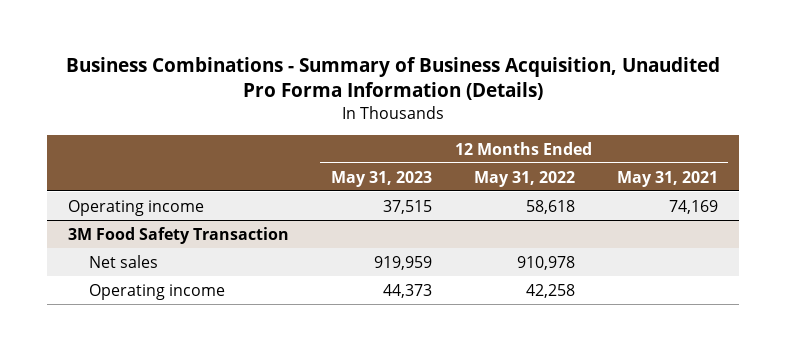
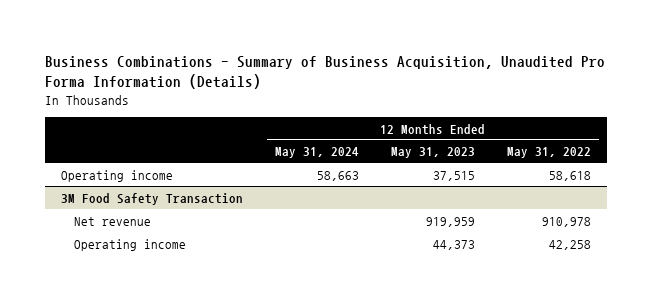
[616,170,718,187] May 31, 2021 -> none
none -> [274,147,359,159] May 31, 2024
[89,254,159,268] Net sales -> [74,216,152,226] Net revenue

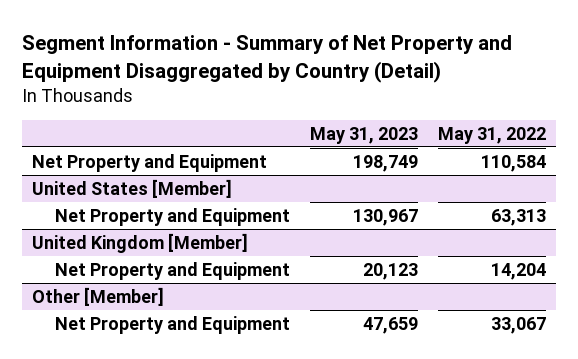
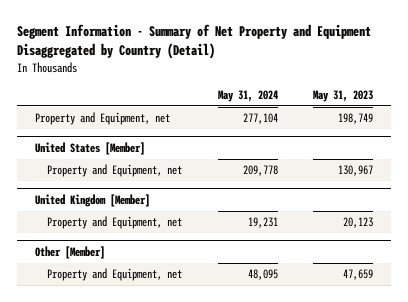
[438,126,547,144] May 31, 2022 -> none
none -> [217,90,278,103] May 31, 2024
[32,153,268,172] Net Property and Equipment -> [34,112,170,126] Property and Equipment, net
[54,207,290,226] Net Property and Equipment -> [47,164,183,178] Property and Equipment, net
[54,261,290,280] Net Property and Equipment -> [47,216,183,230] Property and Equipment, net
[54,315,290,334] Net Property and Equipment -> [47,268,183,282] Property and Equipment, net

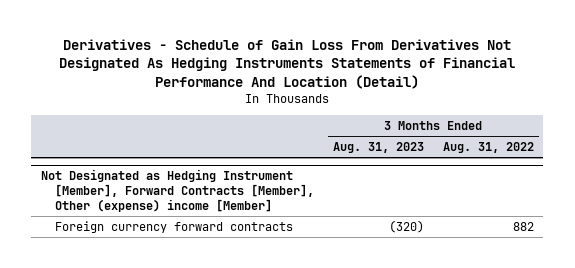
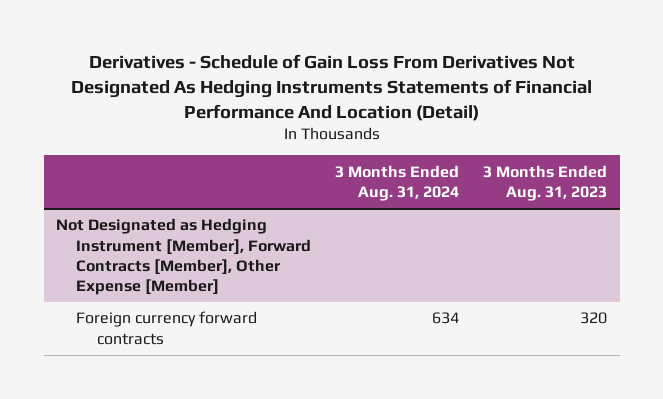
[442,142,534,154] Aug. 31, 2022 -> none
none -> [335,164,460,201] 3 Months Ended Aug. 31, 2024
[40,169,314,212] Not Designated as Hedging Instrument [Member], Forward Contracts [Member], Other (expense) income [Member] -> [55,218,312,296] Not Designated as Hedging Instrument [Member], Forward Contracts [Member], Other Expense [Member]
[388,219,424,233] (320) -> [580,312,608,325] 320

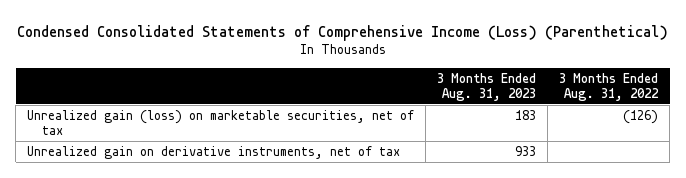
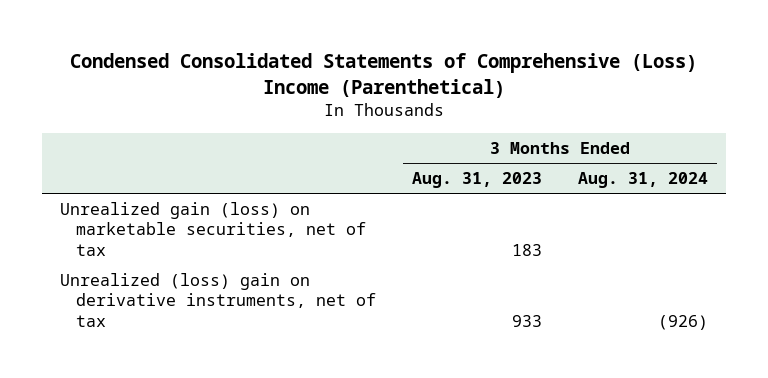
[16,24,668,41] Condensed Consolidated Statements of Comprehensive Income (Loss) (Parenthetical) -> [69,52,697,98] Condensed Consolidated Statements of Comprehensive (Loss) Income (Parenthetical)
[559,72,660,101] 3 Months Ended Aug. 31, 2022 -> none
none -> [577,172,708,189] Aug. 31, 2024
[27,145,401,159] Unrealized gain on derivative instruments, net of tax -> [59,273,377,327] Unrealized (loss) gain on derivative instruments, net of tax

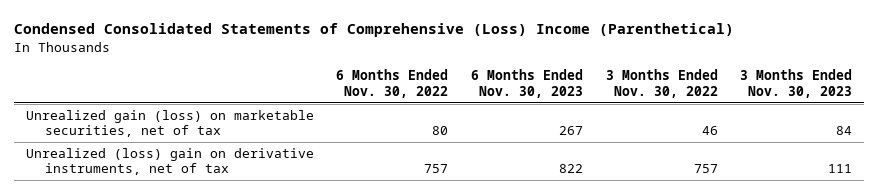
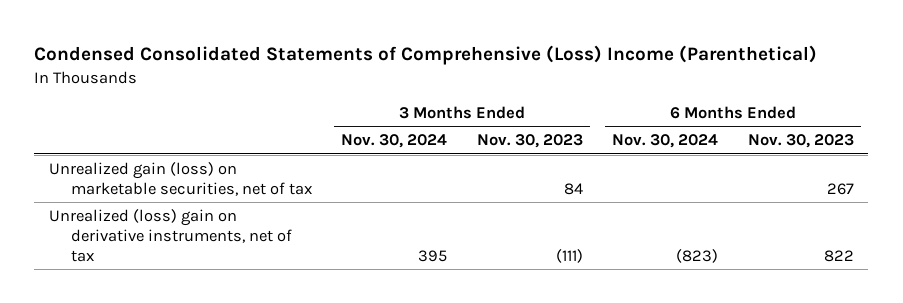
[336,69,449,98] 6 Months Ended Nov. 30, 2022 -> none
[605,69,718,98] 3 Months Ended Nov. 30, 2022 -> none
none -> [341,134,448,149] Nov. 30, 2024
none -> [612,134,719,149] Nov. 30, 2024
[828,164,853,174] 111 -> [555,248,583,263] (111)

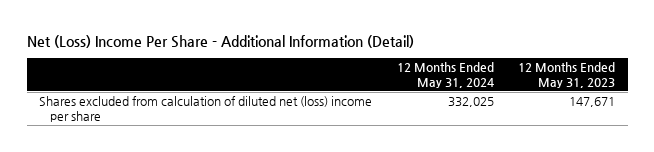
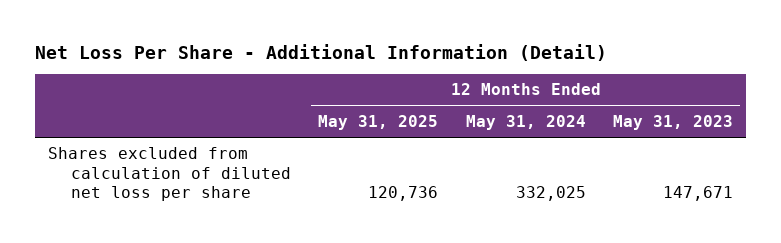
[26,34,414,48] Net (Loss) Income Per Share - Additional Information (Detail) -> [34,43,607,61] Net Loss Per Share - Additional Information (Detail)
none -> [318,115,439,131] May 31, 2025
[39,96,373,123] Shares excluded from calculation of diluted net (loss) income per share -> [48,147,292,202] Shares excluded from calculation of diluted net loss per share

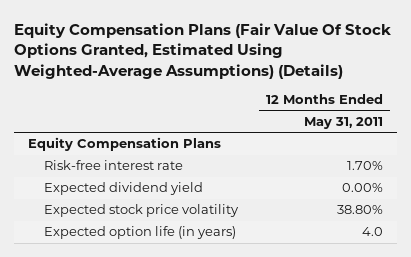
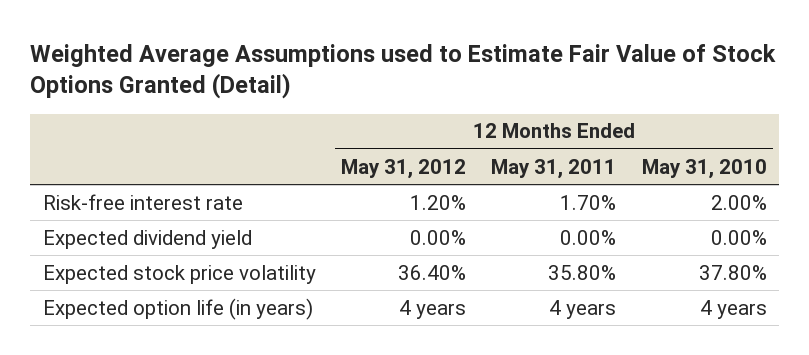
[14,22,392,79] Equity Compensation Plans (Fair Value Of Stock Options Granted, Estimated Using Weighted-Average Assumptions) (Details) -> [29,43,776,100] Weighted Average Assumptions used to Estimate Fair Value of Stock Options Granted (Detail)
none -> [340,158,466,179] May 31, 2012
none -> [641,158,767,179] May 31, 2010
[28,137,222,152] Equity Compensation Plans -> none
[337,205,384,215] 38.80% -> [548,264,617,280] 35.80%
[362,227,384,237] 4.0 -> [549,299,617,319] 4 years

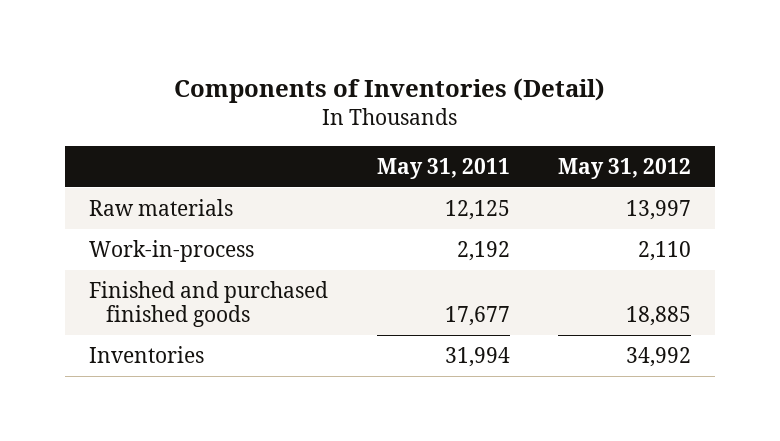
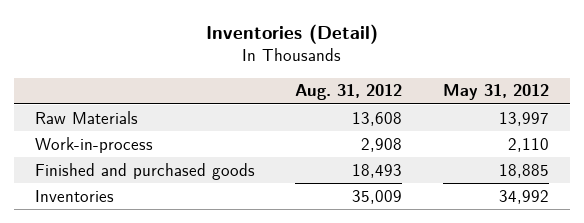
[174,78,606,104] Components of Inventories (Detail) -> [205,24,378,45] Inventories (Detail)
[376,157,510,179] May 31, 2011 -> none
none -> [295,84,403,101] Aug. 31, 2012
[89,198,234,216] Raw materials -> [34,110,138,124] Raw Materials
[89,280,329,327] Finished and purchased finished goods -> [34,162,255,180] Finished and purchased goods

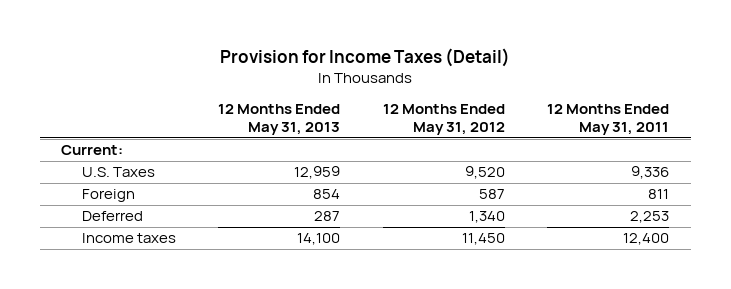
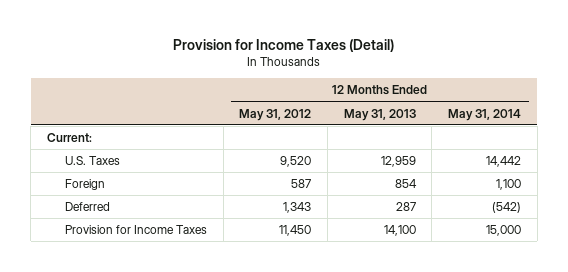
[547,104,670,135] 12 Months Ended May 31, 2011 -> none
none -> [448,108,522,121] May 31, 2014
[468,211,505,224] 1,340 -> [283,202,312,214] 1,343
[81,233,176,244] Income taxes -> [65,225,208,235] Provision for Income Taxes

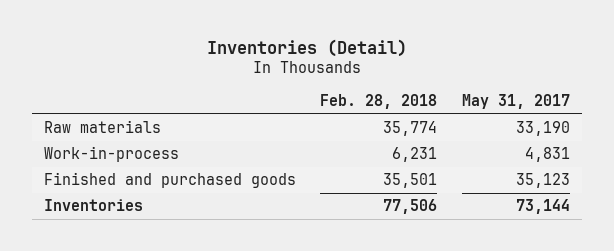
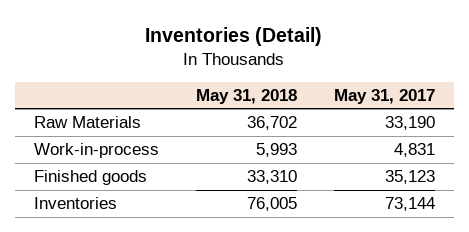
[320,93,438,109] Feb. 28, 2018 -> none
none -> [195,88,297,104] May 31, 2018
[43,120,161,134] Raw materials -> [33,116,141,129] Raw Materials
[43,172,296,189] Finished and purchased goods -> [33,170,147,186] Finished goods

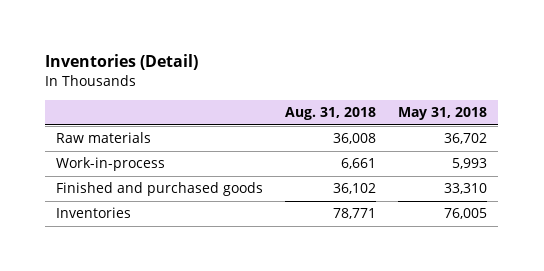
[334,88,436,104] May 31, 2017 -> none
none -> [285,107,377,121] Aug. 31, 2018
[33,116,141,129] Raw Materials -> [56,132,152,144] Raw materials
[33,170,147,186] Finished goods -> [56,182,264,197] Finished and purchased goods

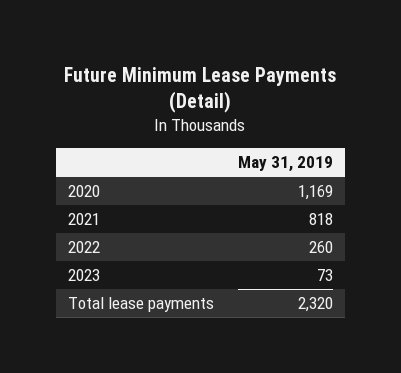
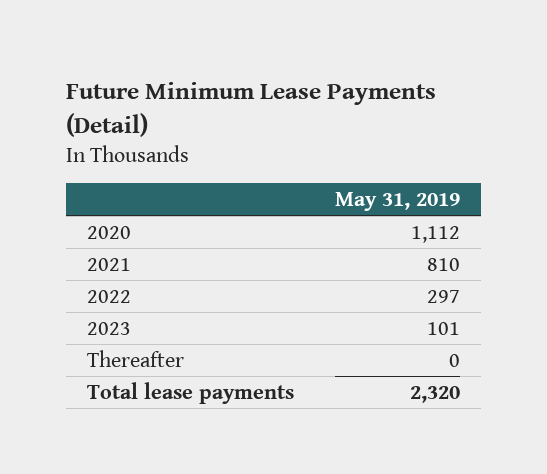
[298,185,334,201] 1,169 -> [411,225,461,243] 1,112
[309,213,334,226] 818 -> [427,257,461,271] 810
[309,241,334,254] 260 -> [427,289,461,303] 297
[317,269,334,282] 73 -> [427,321,461,335] 101
none -> [86,349,184,367] Thereafter

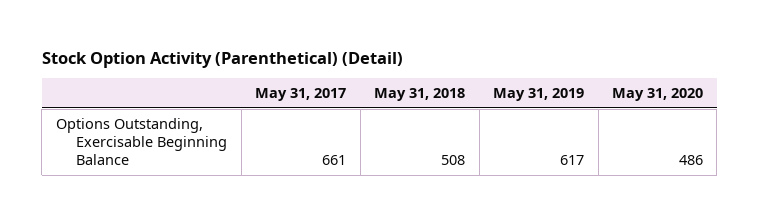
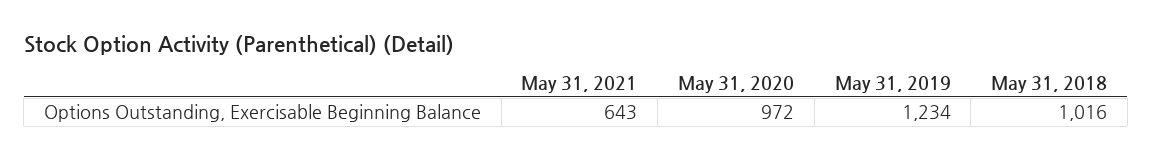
[255,88,347,102] May 31, 2017 -> none
none -> [521,75,638,93] May 31, 2021
[441,155,466,166] 508 -> [1058,105,1108,122] 1,016
[560,155,585,166] 617 -> [901,105,951,122] 1,234
[678,155,703,166] 486 -> [760,105,794,120] 972

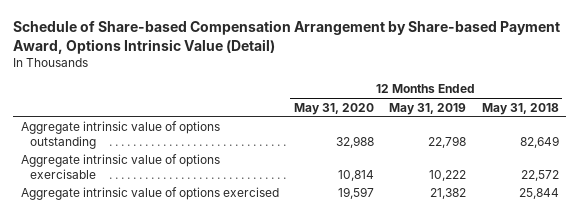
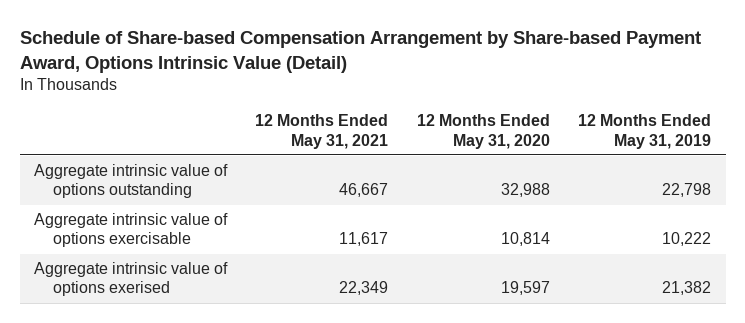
[481,102,559,115] May 31, 2018 -> none
none -> [255,114,389,149] 12 Months Ended May 31, 2021
[20,186,279,200] Aggregate intrinsic value of options exercised -> [33,262,228,297] Aggregate intrinsic value of options exerised

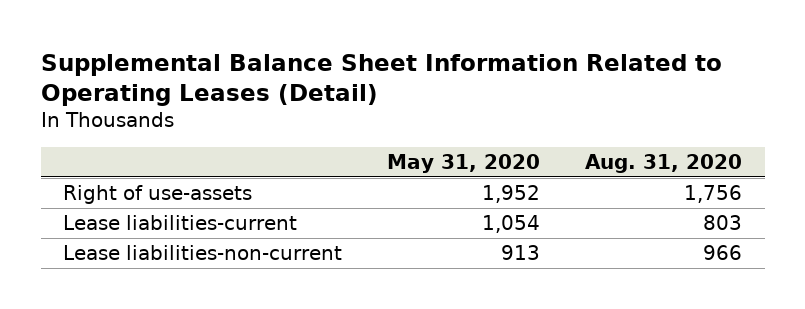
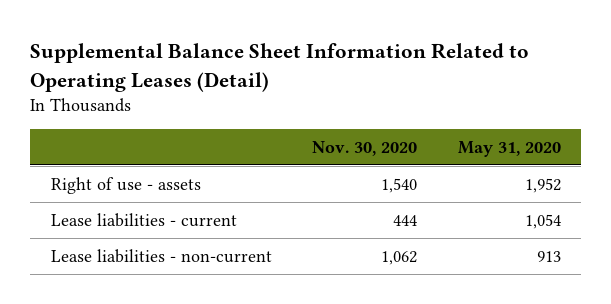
[585,153,743,173] Aug. 31, 2020 -> none
none -> [312,141,418,157] Nov. 30, 2020
[63,184,253,204] Right of use-assets -> [50,176,201,194] Right of use - assets
[63,214,298,230] Lease liabilities-current -> [50,212,237,227] Lease liabilities - current
[63,244,343,260] Lease liabilities-non-current -> [50,248,272,263] Lease liabilities - non-current

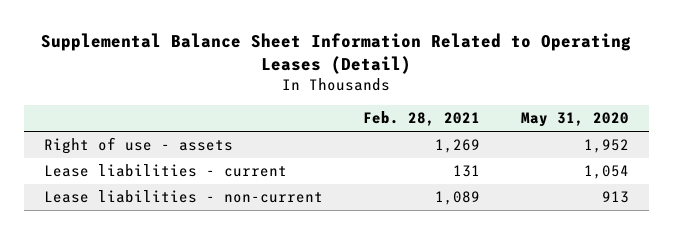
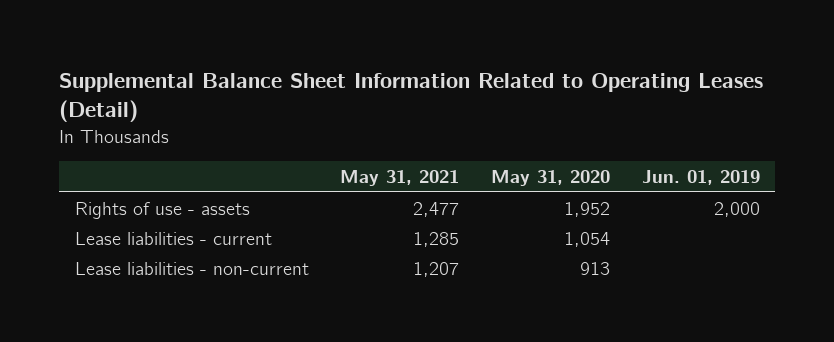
[363,111,481,127] Feb. 28, 2021 -> none
none -> [340,170,460,187] May 31, 2021
none -> [641,170,760,186] Jun. 01, 2019
[43,137,233,155] Right of use - assets -> [74,201,250,219] Rights of use - assets

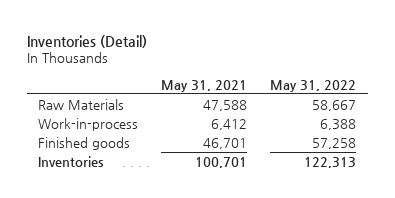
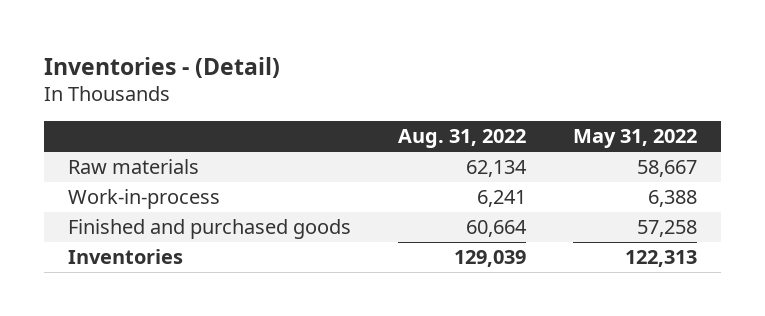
[26,34,147,48] Inventories (Detail) -> [43,56,280,78] Inventories - (Detail)
[161,79,248,92] May 31, 2021 -> none
none -> [397,129,526,149] Aug. 31, 2022
[38,98,125,110] Raw Materials -> [67,158,199,174] Raw materials
[38,136,131,150] Finished goods -> [67,218,351,239] Finished and purchased goods

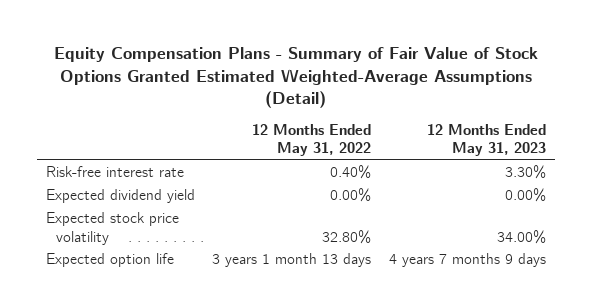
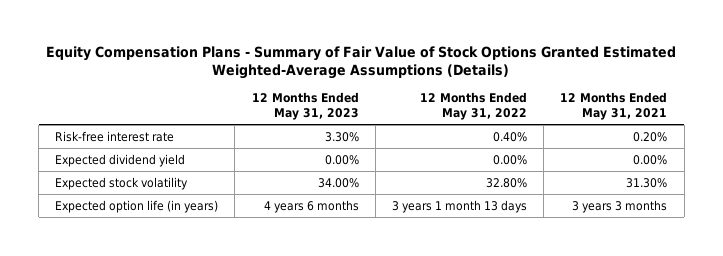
[53,47,538,109] Equity Compensation Plans - Summary of Fair Value of Stock Options Granted Estimated Weighted-Average Assumptions (Detail) -> [46,45,677,79] Equity Compensation Plans - Summary of Fair Value of Stock Options Granted Estimated Weighted-Average Assumptions (Details)
none -> [560,92,668,121] 12 Months Ended May 31, 2021
[45,212,179,245] Expected stock price volatility -> [55,176,189,190] Expected stock volatility
[45,253,174,268] Expected option life -> [55,199,219,213] Expected option life (in years)
[389,253,547,268] 4 years 7 months 9 days -> [263,199,359,213] 4 years 6 months

